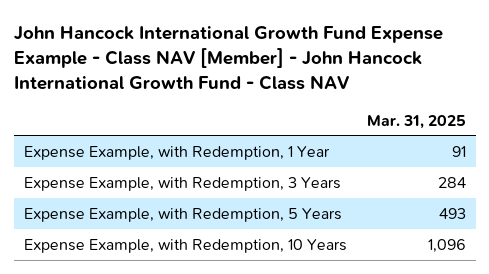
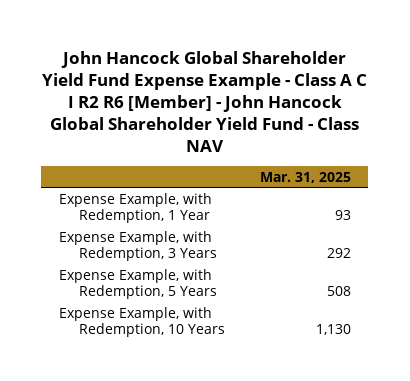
[13,25,443,90] John Hancock International Growth Fund Expense Example - Class NAV [Member] - John Hancock International Growth Fund - Class NAV -> [41,50,367,152] John Hancock Global Shareholder Yield Fund Expense Example - Class A C I R2 R6 [Member] - John Hancock Global Shareholder Yield Fund - Class NAV
[451,145,466,157] 91 -> [334,210,351,221] 93
[437,176,466,188] 284 -> [326,248,351,259] 292
[438,207,466,219] 493 -> [326,286,351,297] 508
[427,238,466,253] 1,096 -> [315,324,351,336] 1,130

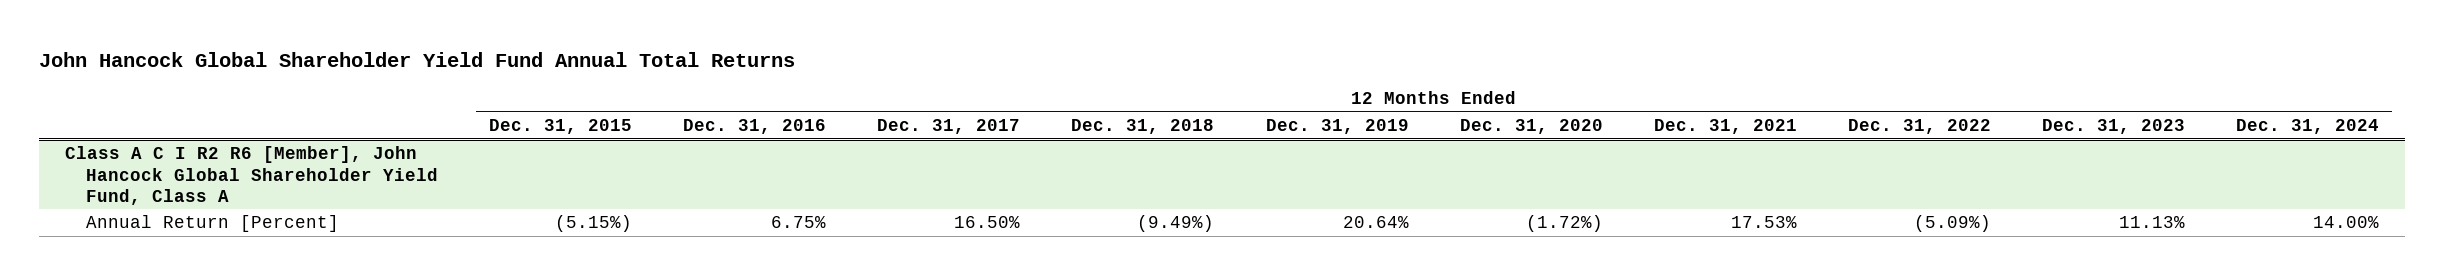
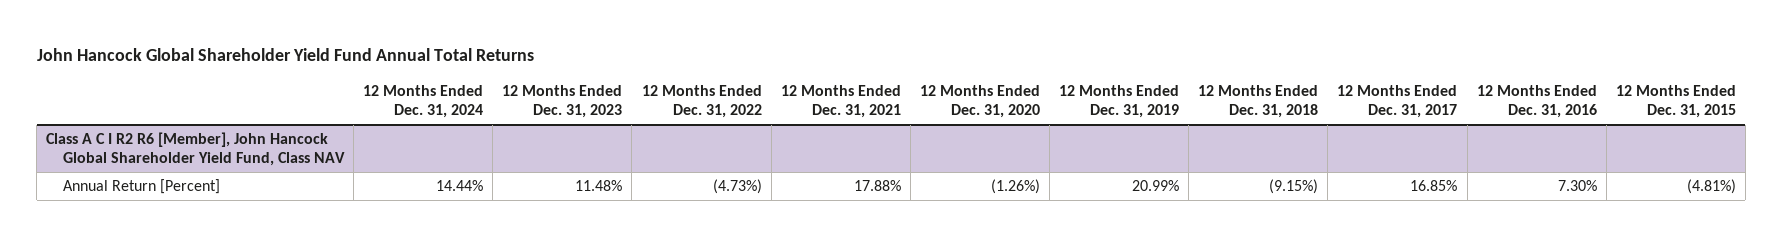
[64,146,438,205] Class A C I R2 R6 [Member], John Hancock Global Shareholder Yield Fund, Class A -> [46,132,345,167] Class A C I R2 R6 [Member], John Hancock Global Shareholder Yield Fund, Class NAV
[555,215,633,233] (5.15%) -> [1686,179,1736,195] (4.81%)
[771,216,827,229] 6.75% -> [1557,180,1597,192] 7.30%
[954,216,1021,229] 16.50% -> [1410,180,1458,192] 16.85%
[1137,215,1215,233] (9.49%) -> [1269,179,1319,195] (9.15%)
[1342,216,1409,229] 20.64% -> [1132,180,1180,192] 20.99%
[1525,215,1603,233] (1.72%) -> [990,179,1040,195] (1.26%)
[1730,216,1797,229] 17.53% -> [853,180,901,192] 17.88%
[1913,215,1991,233] (5.09%) -> [712,179,762,195] (4.73%)
[2119,216,2186,229] 11.13% -> [575,180,623,192] 11.48%
[2313,216,2380,229] 14.00% -> [436,180,484,192] 14.44%

